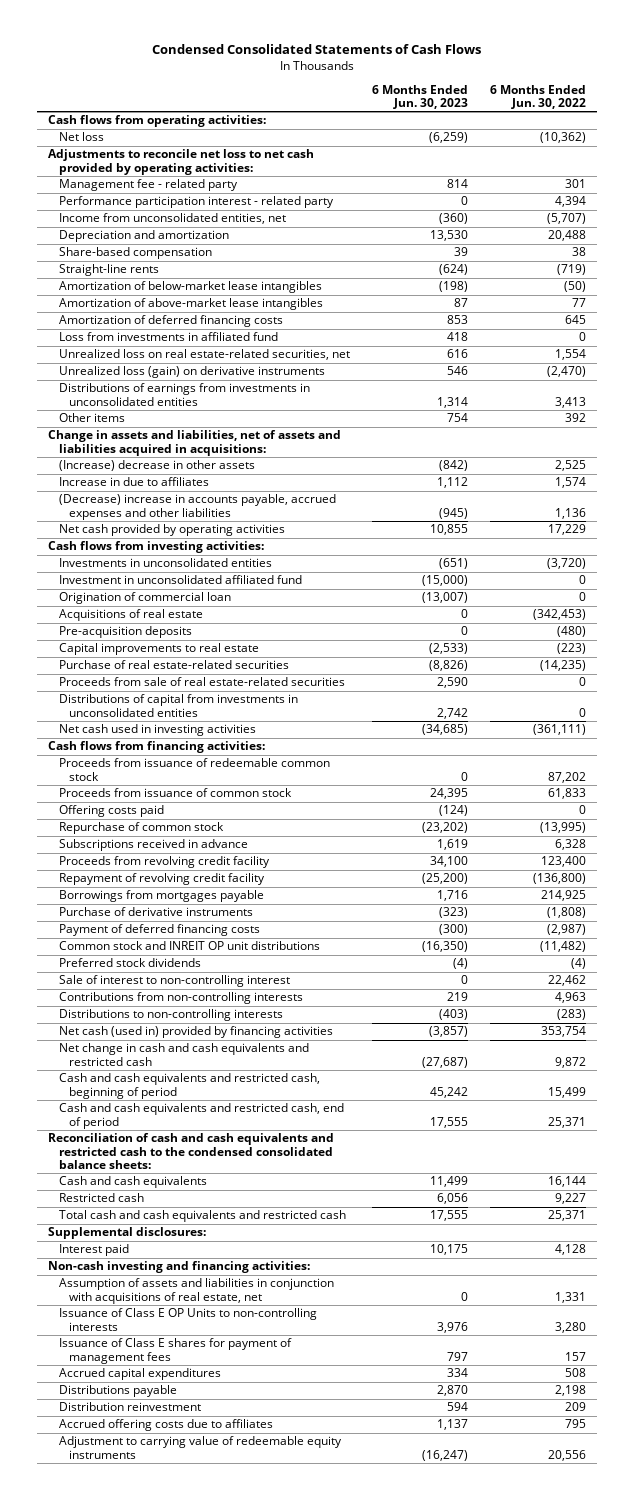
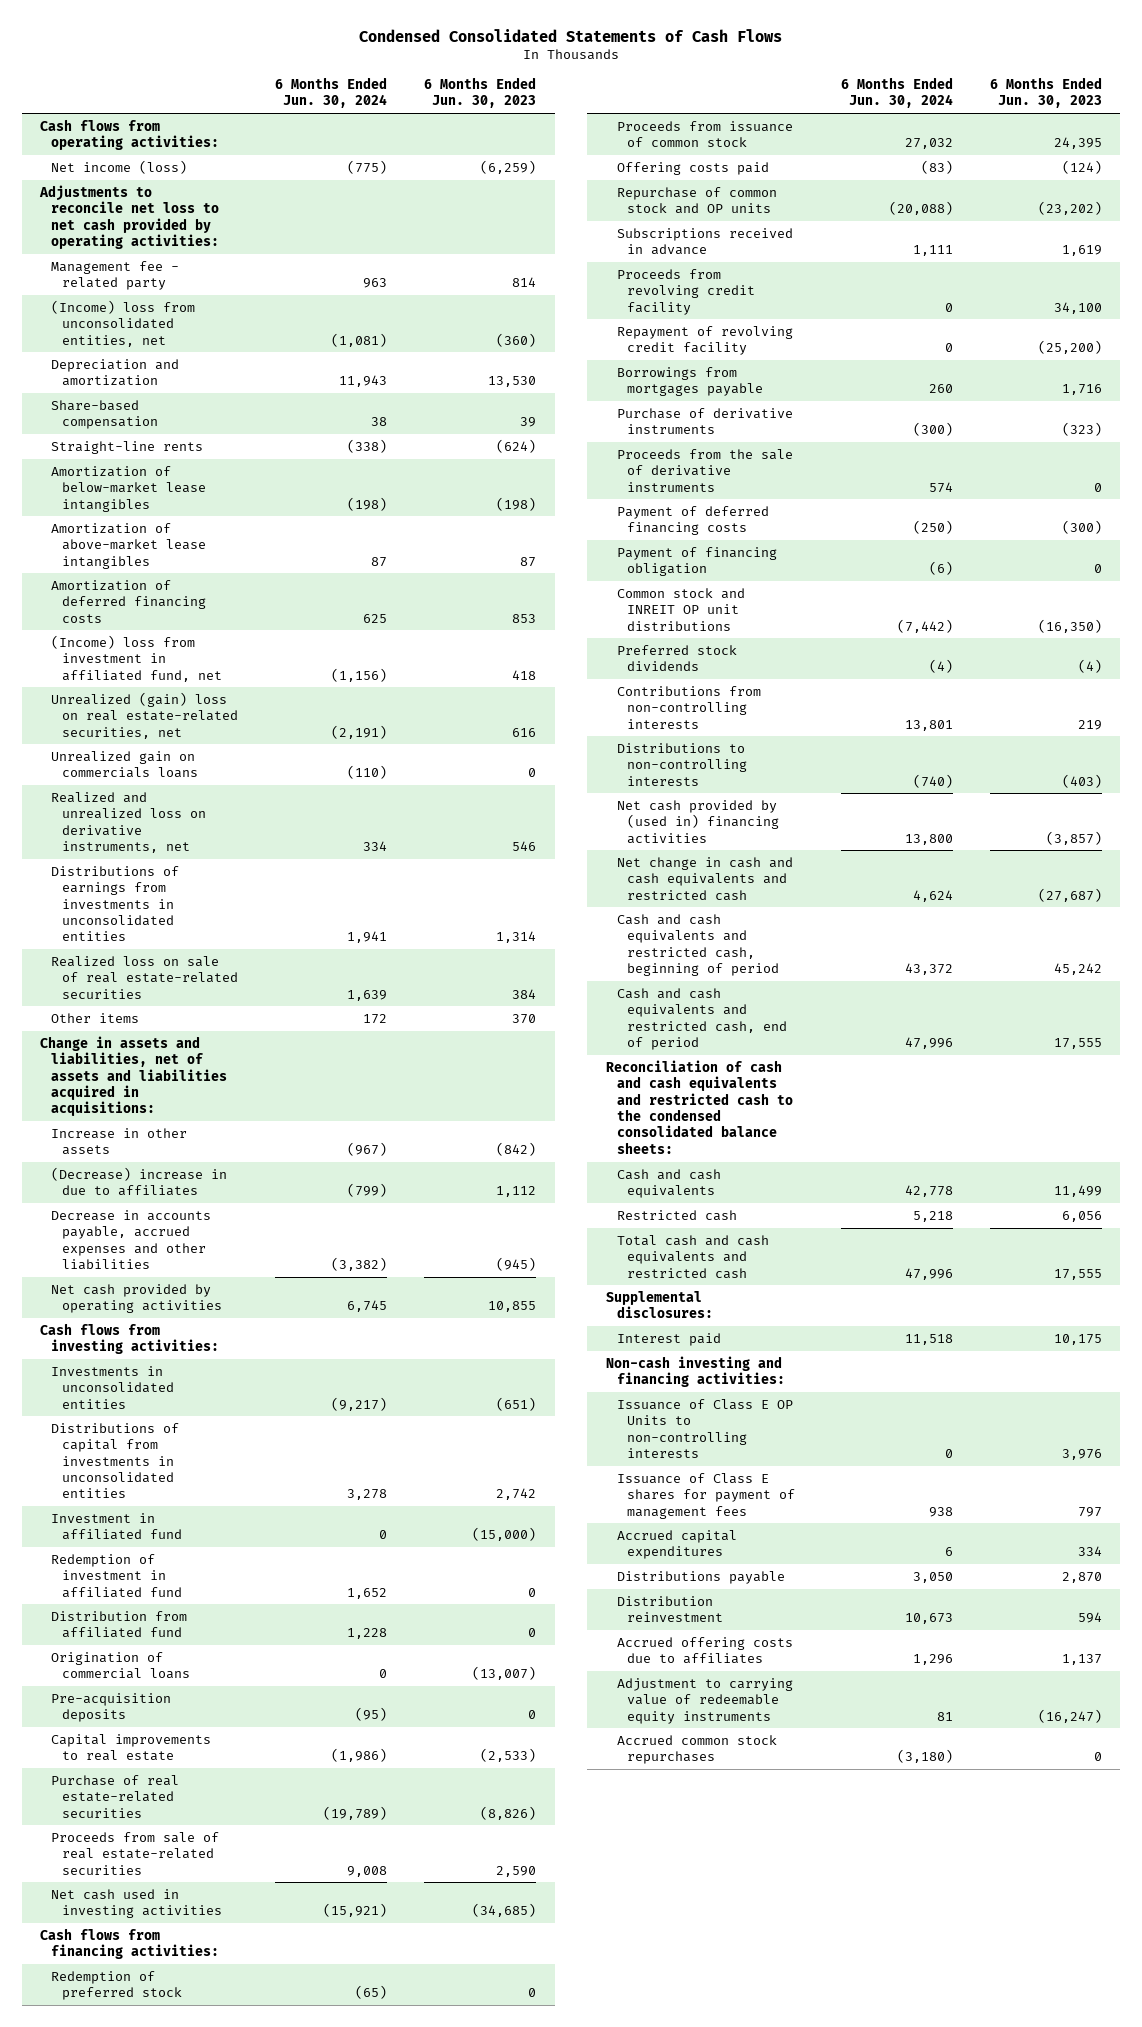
[490,84,587,109] 6 Months Ended Jun. 30, 2022 -> none
none -> [275,76,388,109] 6 Months Ended Jun. 30, 2024
[58,132,104,142] Net loss -> [51,159,188,174] Net income (loss)
[58,196,334,209] Performance participation interest - related party -> none
[58,213,286,225] Income from unconsolidated entities, net -> [51,299,196,347] (Income) loss from unconsolidated entities, net
[58,332,278,342] Loss from investments in affiliated fund -> [51,634,222,682] (Income) loss from investment in affiliated fund, net
[58,349,350,361] Unrealized loss on real estate-related securities, net -> [51,691,238,739] Unrealized (gain) loss on real estate-related securities, net
none -> [51,750,198,779] Unrealized gain on commercials loans
[58,366,325,379] Unrealized loss (gain) on derivative instruments -> [51,791,206,854] Realized and unrealized loss on derivative instruments, net
none -> [51,955,238,999] Realized loss on sale of real estate-related securities
[446,413,468,423] 754 -> [512,1013,537,1024] 370
[58,460,255,472] (Increase) decrease in other assets -> [51,1127,188,1156] Increase in other assets
[58,477,209,487] Increase in due to affiliates -> [51,1166,228,1197] (Decrease) increase in due to affiliates
[58,494,336,520] (Decrease) increase in accounts payable, accrued expenses and other liabilities -> [51,1209,212,1271] Decrease in accounts payable, accrued expenses and other liabilities
[58,609,203,622] Acquisitions of real estate -> none
[58,694,298,717] Distributions of capital from investments in unconsolidated entities -> [51,1422,180,1499] Distributions of capital from investments in unconsolidated entities
[58,575,302,585] Investment in unconsolidated affiliated fund -> [51,1512,182,1541] Investment in affiliated fund
none -> [51,1553,182,1598] Redemption of investment in affiliated fund
none -> [51,1610,188,1639] Distribution from affiliated fund
[58,592,231,605] Origination of commercial loan -> [51,1651,190,1680] Origination of commercial loans
[58,758,330,781] Proceeds from issuance of redeemable common stock -> none
none -> [51,1970,182,2001] Redemption of preferred stock
[58,822,224,835] Repurchase of common stock -> [616,186,777,215] Repurchase of common stock and OP units
none -> [616,448,793,492] Proceeds from the sale of derivative instruments
none -> [616,546,777,577] Payment of financing obligation
[58,975,290,988] Sale of interest to non-controlling interest -> none
[58,1026,333,1039] Net cash (used in) provided by financing activities -> [616,799,780,844] Net cash provided by (used in) financing activities
[58,1278,334,1304] Assumption of assets and liabilities in conjunction with acquisitions of real estate, net -> none
none -> [616,1734,777,1765] Accrued common stock repurchases

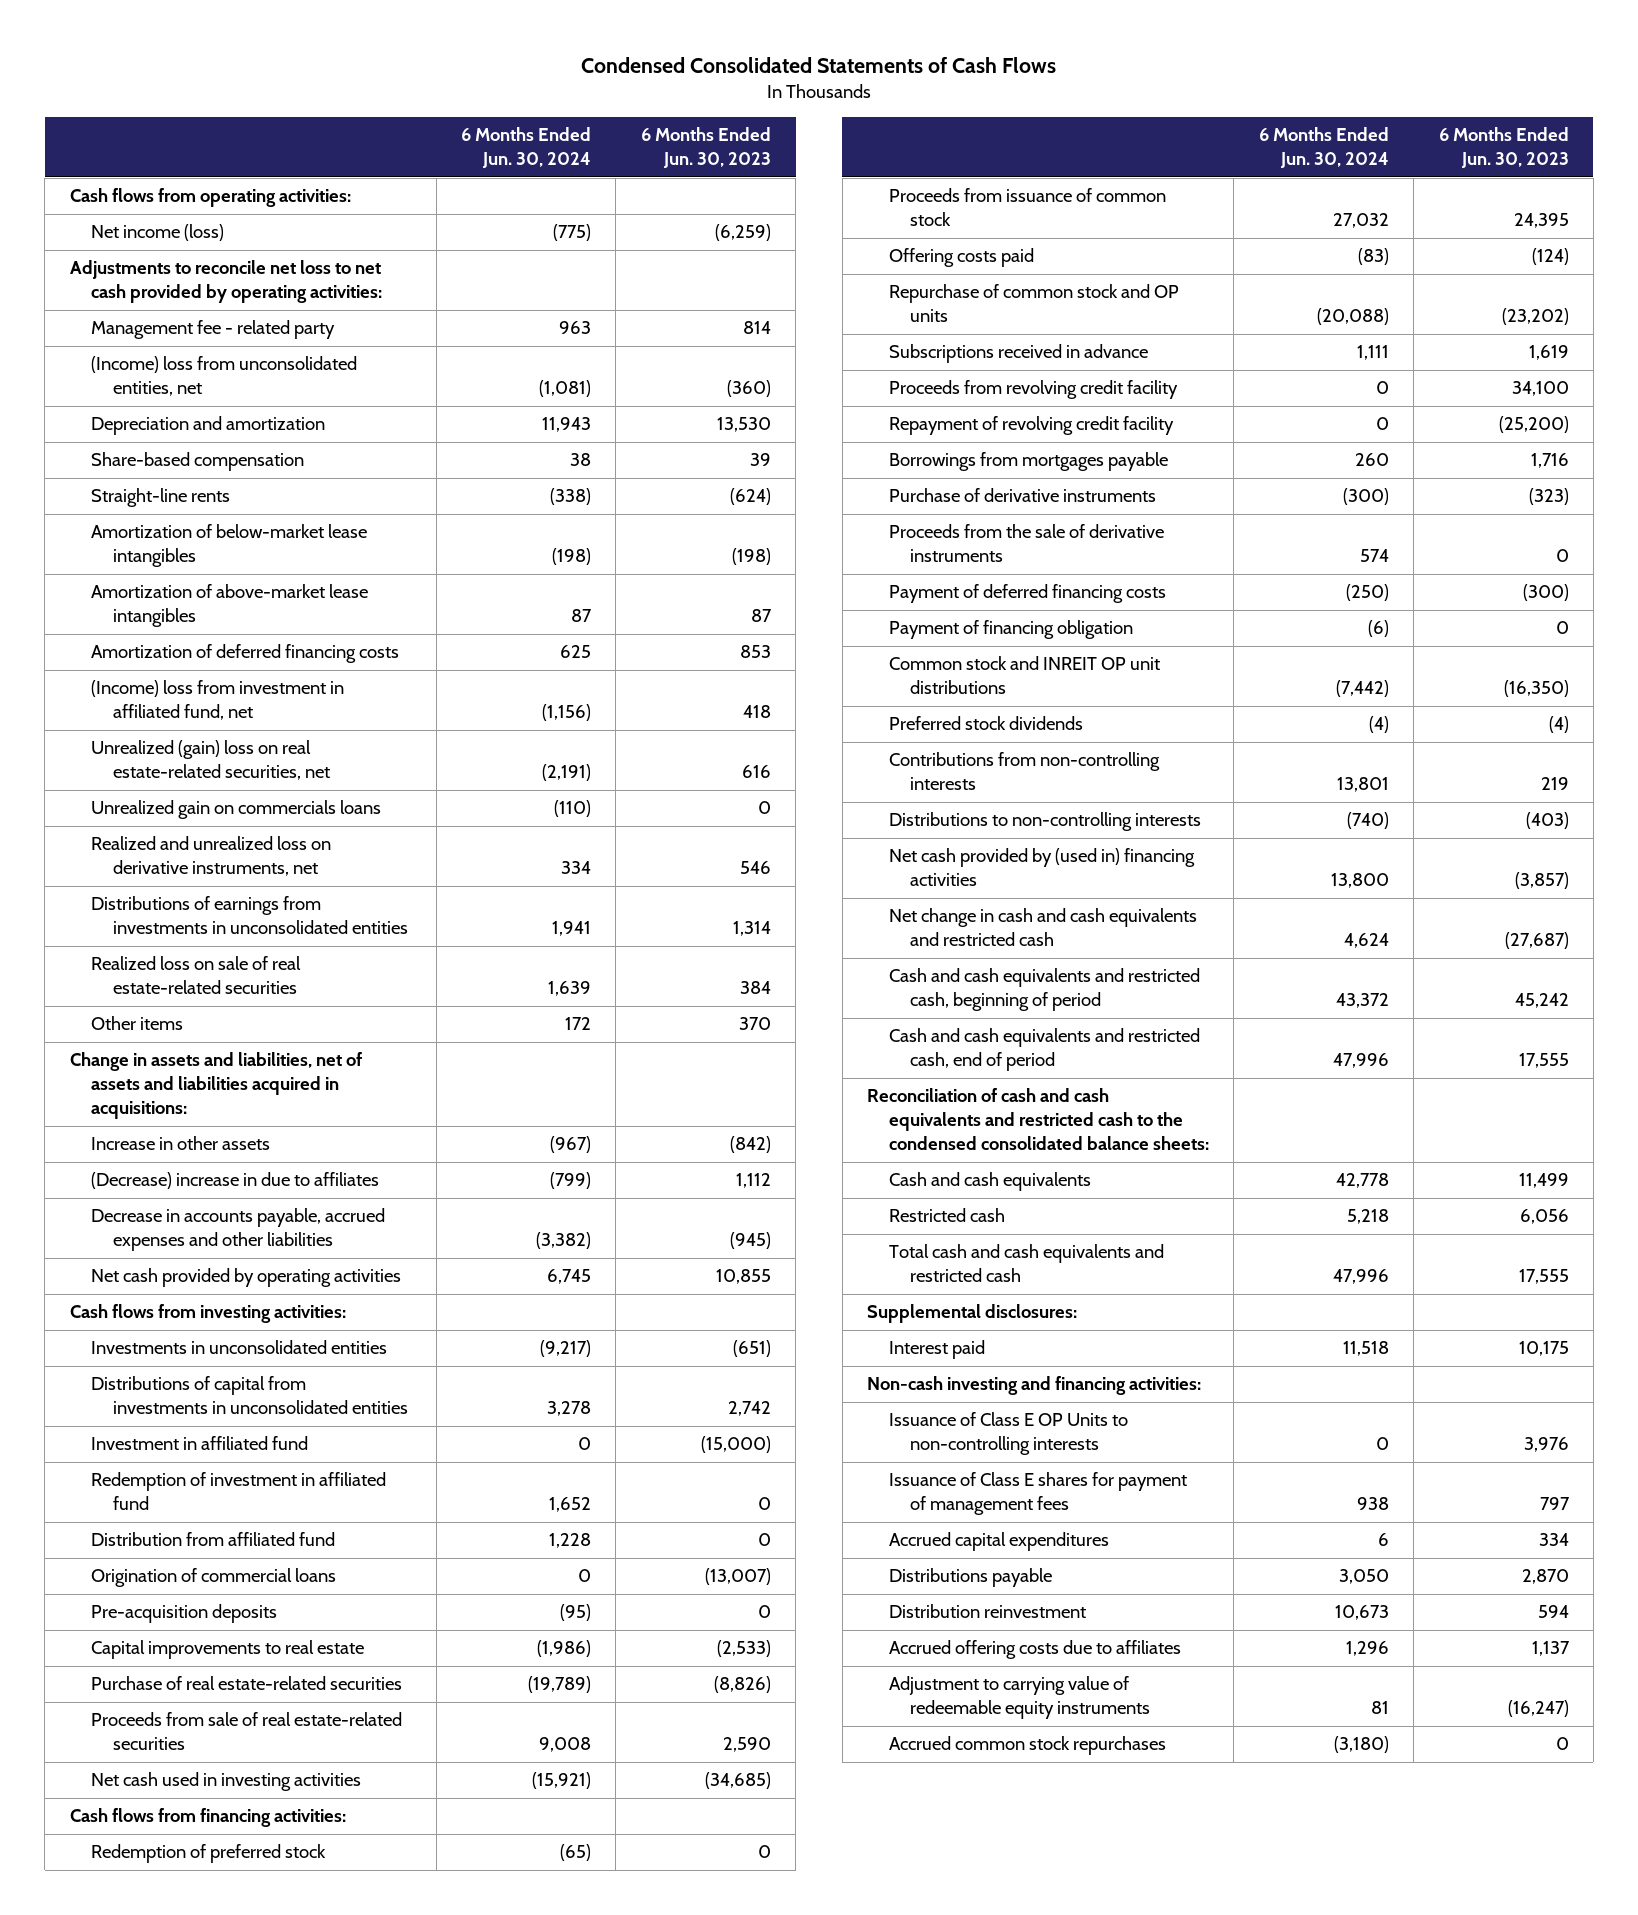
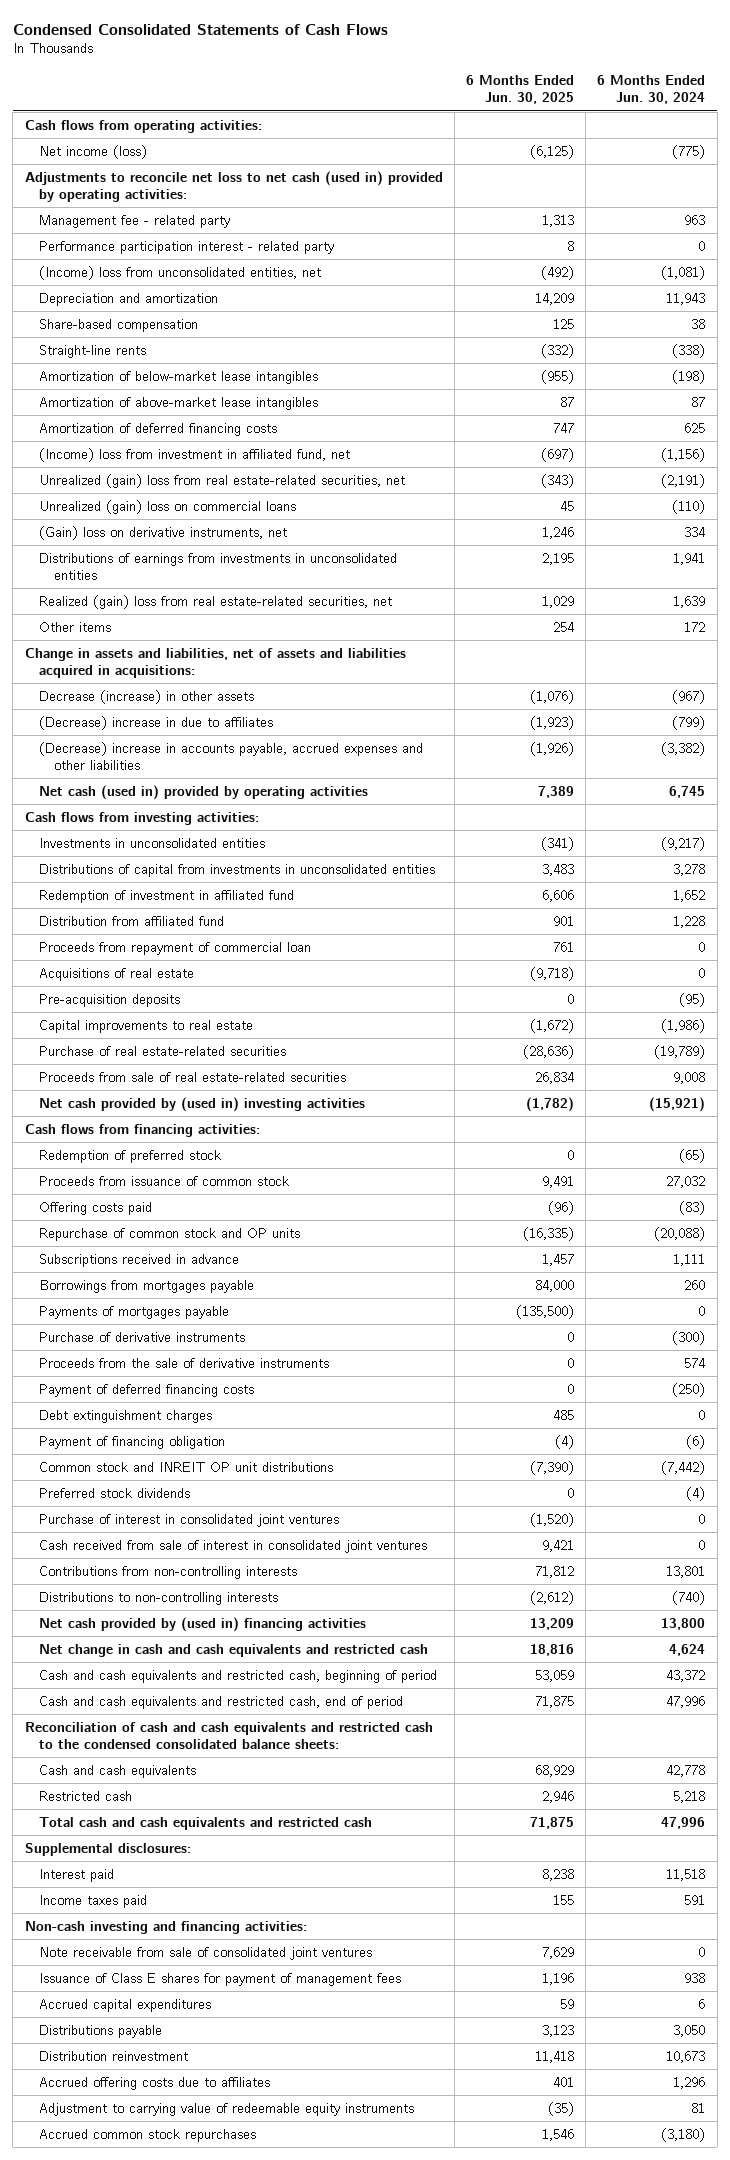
[640,127,771,169] 6 Months Ended Jun. 30, 2023 -> none
none -> [466,75,575,105] 6 Months Ended Jun. 30, 2025
[69,260,383,304] Adjustments to reconcile net loss to net cash provided by operating activities: -> [24,170,443,202] Adjustments to reconcile net loss to net cash (used in) provided by operating activities:
none -> [39,240,335,254] Performance participation interest - related party
[91,740,330,781] Unrealized (gain) loss on real estate-related securities, net -> [39,473,406,488] Unrealized (gain) loss from real estate-related securities, net
[91,800,382,820] Unrealized gain on commercials loans -> [39,499,297,514] Unrealized (gain) loss on commercial loans
[91,836,332,877] Realized and unrealized loss on derivative instruments, net -> [39,525,288,540] (Gain) loss on derivative instruments, net
[91,956,302,995] Realized loss on sale of real estate-related securities -> [39,594,393,609] Realized (gain) loss from real estate-related securities, net
[91,1136,271,1151] Increase in other assets -> [39,689,255,704] Decrease (increase) in other assets
[91,1208,386,1252] Decrease in accounts payable, accrued expenses and other liabilities -> [39,741,424,770] (Decrease) increase in accounts payable, accrued expenses and other liabilities
[91,1268,402,1288] Net cash provided by operating activities -> [39,784,369,800] Net cash (used in) provided by operating activities
[91,1436,309,1451] Investment in affiliated fund -> none
[91,1568,337,1588] Origination of commercial loans -> none
none -> [39,941,312,955] Proceeds from repayment of commercial loan
none -> [39,967,195,981] Acquisitions of real estate
[91,1772,362,1792] Net cash used in investing activities -> [39,1096,366,1112] Net cash provided by (used in) investing activities
[888,380,1178,400] Proceeds from revolving credit facility -> none
[888,416,1174,436] Repayment of revolving credit facility -> none
none -> [39,1305,230,1319] Payments of mortgages payable
none -> [39,1409,213,1423] Debt extinguishment charges
none -> [39,1513,340,1527] Purchase of interest in consolidated joint ventures
none -> [39,1539,428,1553] Cash received from sale of interest in consolidated joint ventures
none -> [39,1894,148,1908] Income taxes paid
[888,1412,1128,1456] Issuance of Class E OP Units to non-controlling interests -> none
none -> [39,1946,373,1960] Note receivable from sale of consolidated joint ventures

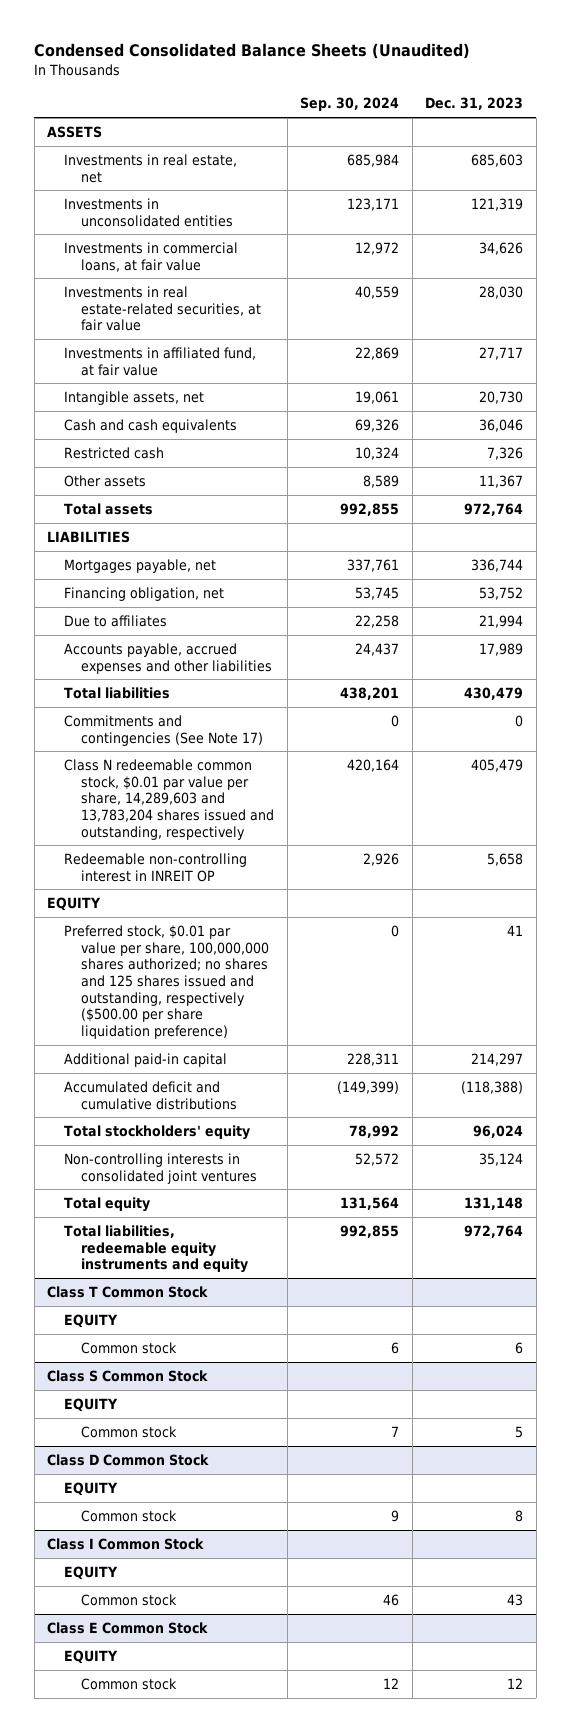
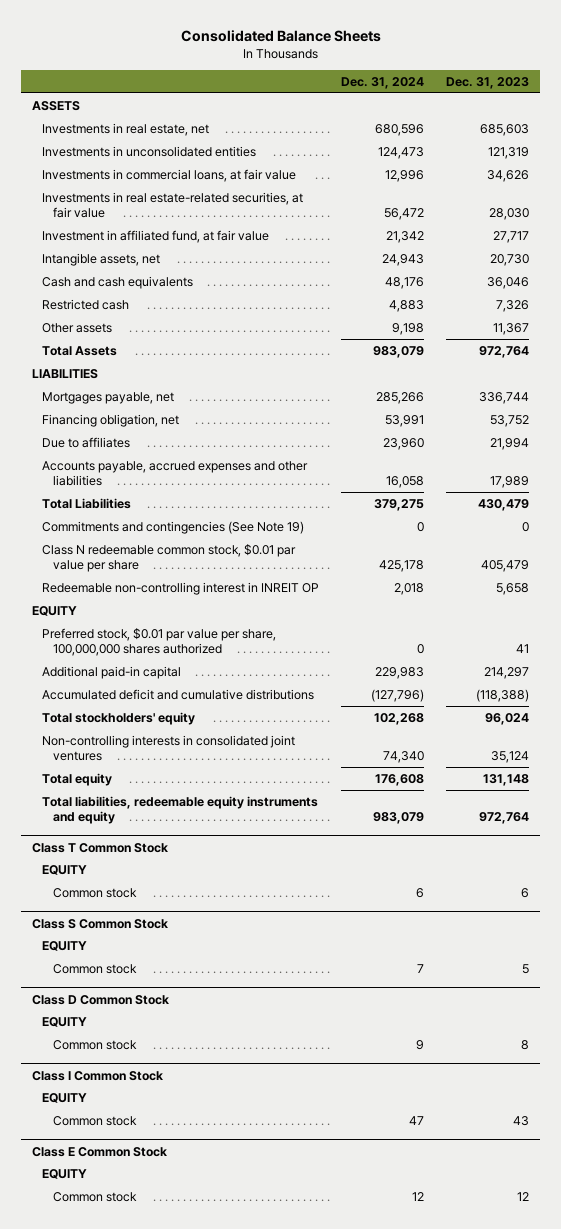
[34,43,471,60] Condensed Consolidated Balance Sheets (Unaudited) -> [180,29,381,42] Consolidated Balance Sheets
[300,97,400,112] Sep. 30, 2024 -> none
none -> [341,76,425,89] Dec. 31, 2024
[64,346,257,376] Investments in affiliated fund, at fair value -> [42,229,270,243] Investment in affiliated fund, at fair value
[64,502,154,515] Total assets -> [42,345,118,356] Total Assets
[64,686,171,699] Total liabilities -> [42,497,132,509] Total Liabilities
[64,714,264,746] Commitments and contingencies (See Note 17) -> [42,520,305,534] Commitments and contingencies (See Note 19)
[64,758,275,840] Class N redeemable common stock, $0.01 par value per share, 14,289,603 and 13,783,204 shares issued and outstanding, respectively -> [42,543,297,573] Class N redeemable common stock, $0.01 par value per share
[64,924,270,1040] Preferred stock, $0.01 par value per share, 100,000,000 shares authorized; no shares and 125 shares issued and outstanding, respectively ($500.00 per share liquidation preference) -> [42,627,277,657] Preferred stock, $0.01 par value per share, 100,000,000 shares authorized

